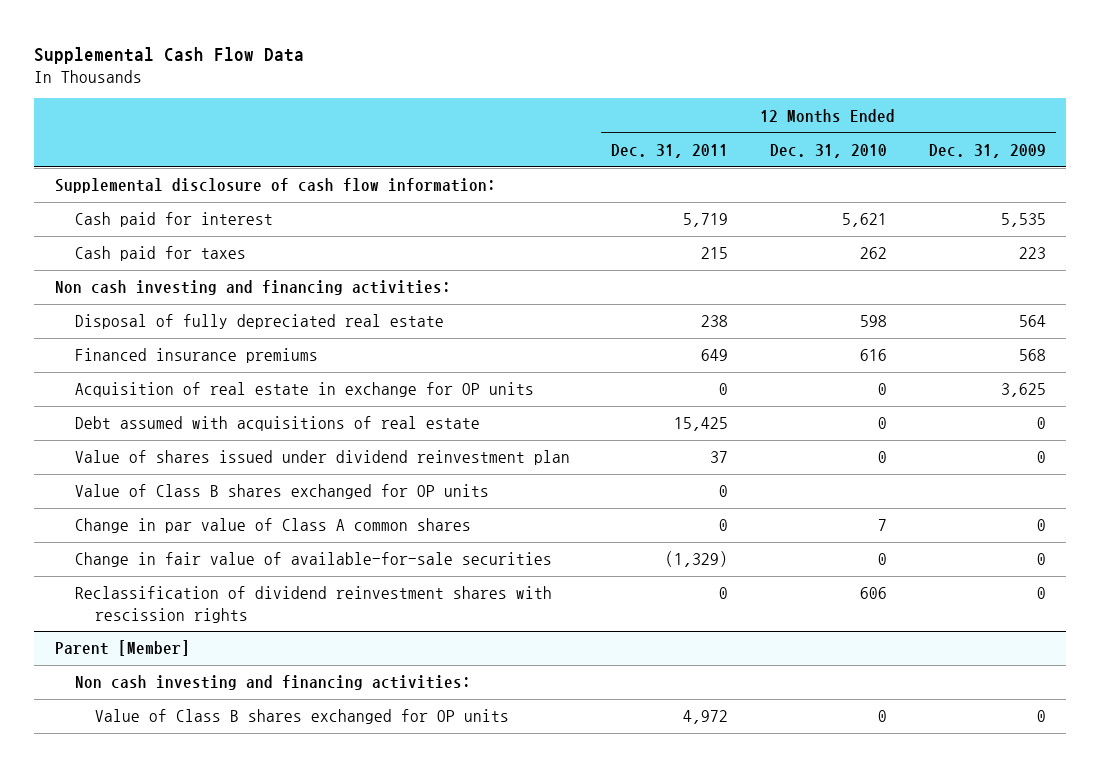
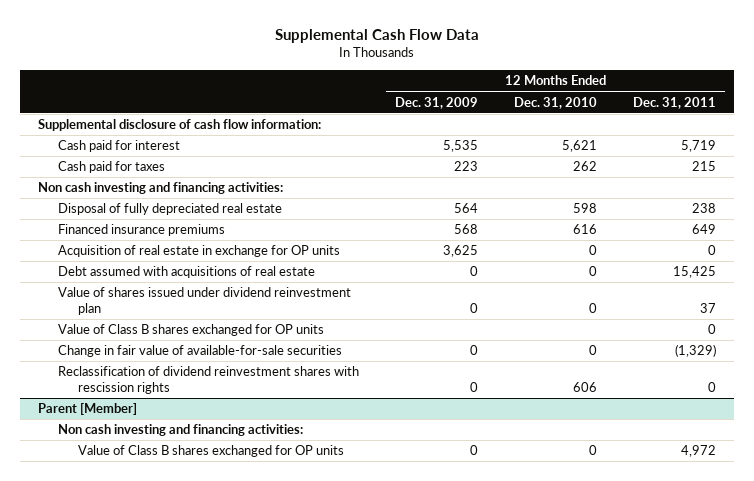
[74,518,471,534] Change in par value of Class A common shares -> none

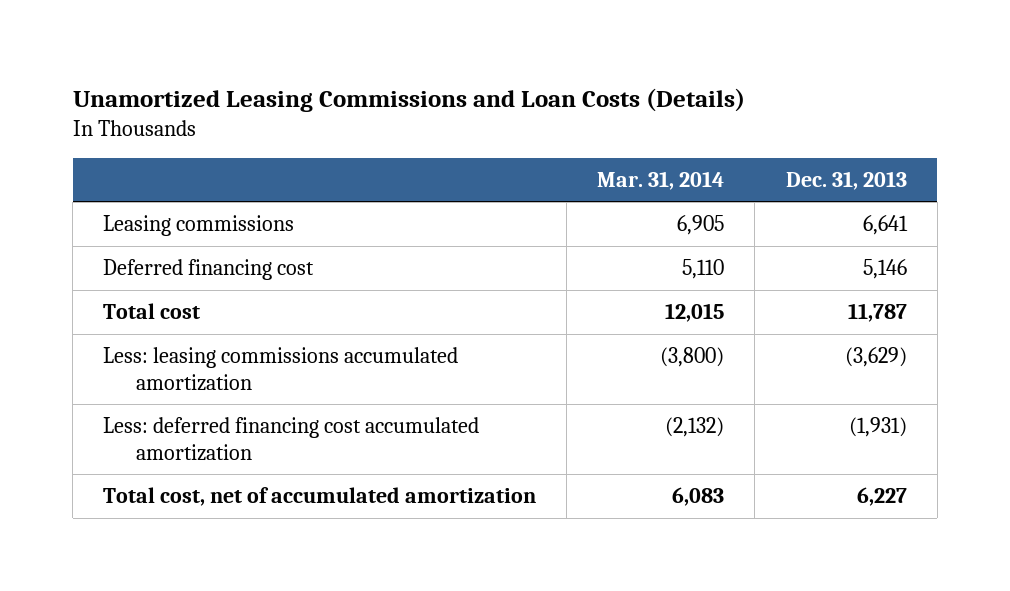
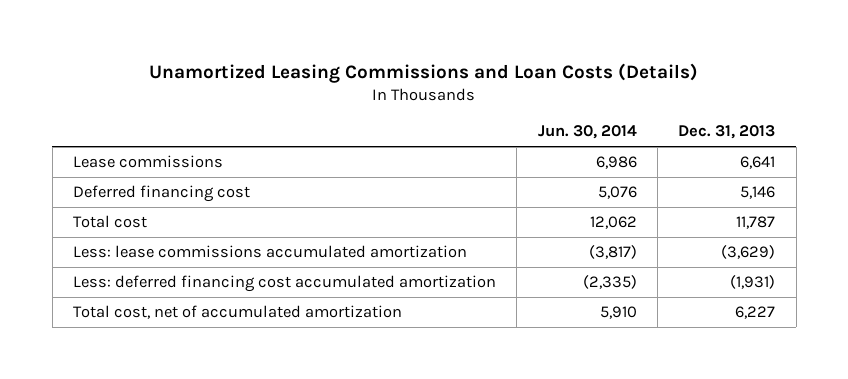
[597,170,725,190] Mar. 31, 2014 -> none
none -> [537,125,637,140] Jun. 30, 2014
[103,215,295,237] Leasing commissions -> [72,155,223,169] Lease commissions
[103,347,459,391] Less: leasing commissions accumulated amortization -> [72,245,467,259] Less: lease commissions accumulated amortization

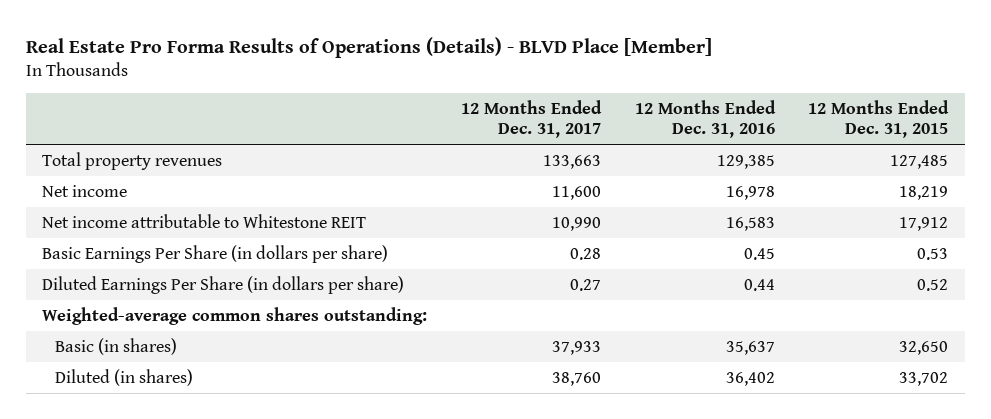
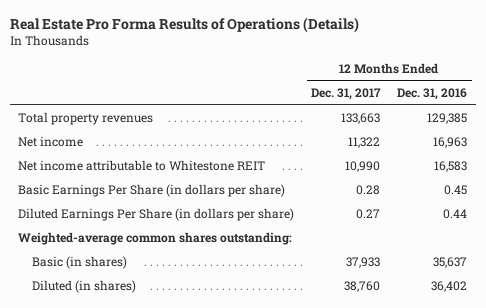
[25,36,712,58] Real Estate Pro Forma Results of Operations (Details) - BLVD Place [Member] -> [9,16,359,33] Real Estate Pro Forma Results of Operations (Details)
[808,99,950,139] 12 Months Ended Dec. 31, 2015 -> none
[551,185,601,200] 11,600 -> [348,137,381,149] 11,322
[725,185,775,200] 16,978 -> [433,137,468,149] 16,963

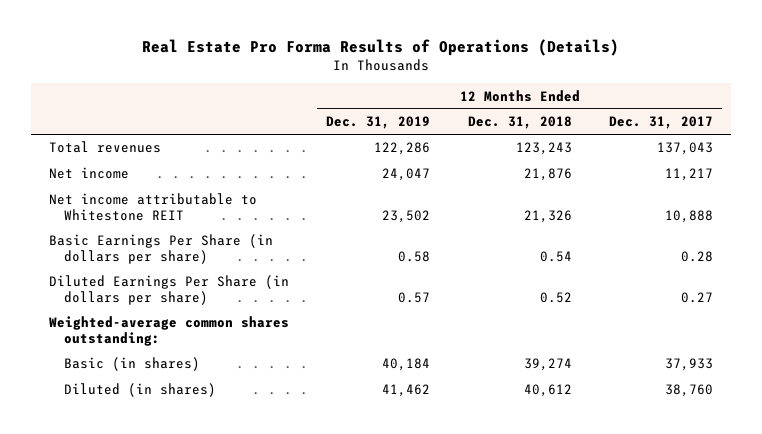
[397,88,468,101] Dec. 31, 2016 -> none
none -> [326,116,431,130] Dec. 31, 2019
none -> [467,116,572,130] Dec. 31, 2018
[18,112,154,126] Total property revenues -> [49,141,162,154] Total revenues
[341,113,381,125] 133,663 -> [656,142,713,156] 137,043
[348,137,381,149] 11,322 -> [664,168,713,182] 11,217
[345,161,381,173] 10,990 -> [664,210,713,224] 10,888

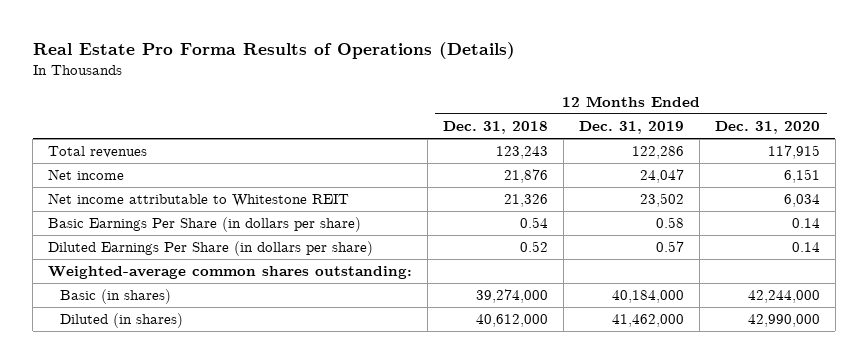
[608,116,713,130] Dec. 31, 2017 -> none
none -> [714,120,820,134] Dec. 31, 2020
[382,358,431,372] 40,184 -> [611,290,684,304] 40,184,000
[523,358,572,372] 39,274 -> [475,289,548,304] 39,274,000
[382,384,431,398] 41,462 -> [611,314,684,328] 41,462,000
[523,384,572,398] 40,612 -> [475,314,548,328] 40,612,000

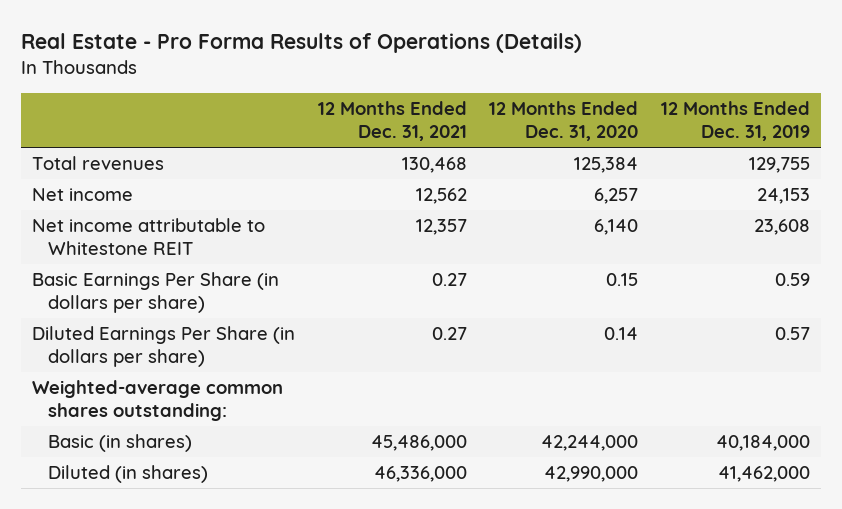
[32,42,515,60] Real Estate Pro Forma Results of Operations (Details) -> [20,33,582,54] Real Estate - Pro Forma Results of Operations (Details)
[442,120,548,134] Dec. 31, 2018 -> none
none -> [317,100,467,141] 12 Months Ended Dec. 31, 2021
[631,146,684,160] 122,286 -> [748,157,810,174] 129,755
[767,145,820,160] 117,915 -> [574,157,639,174] 125,384
[639,169,684,184] 24,047 -> [756,188,810,205] 24,153
[783,169,820,184] 6,151 -> [594,188,639,205] 6,257
[639,193,684,208] 23,502 -> [753,219,810,236] 23,608
[783,194,820,208] 6,034 -> [594,219,639,236] 6,140
[655,217,684,229] 0.58 -> [774,273,810,287] 0.59
[791,218,820,229] 0.14 -> [606,273,639,287] 0.15

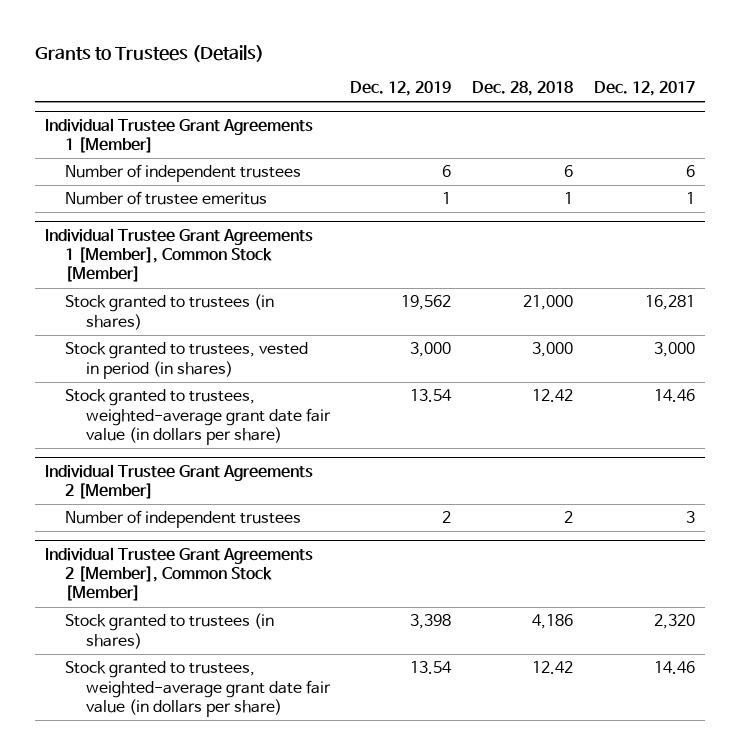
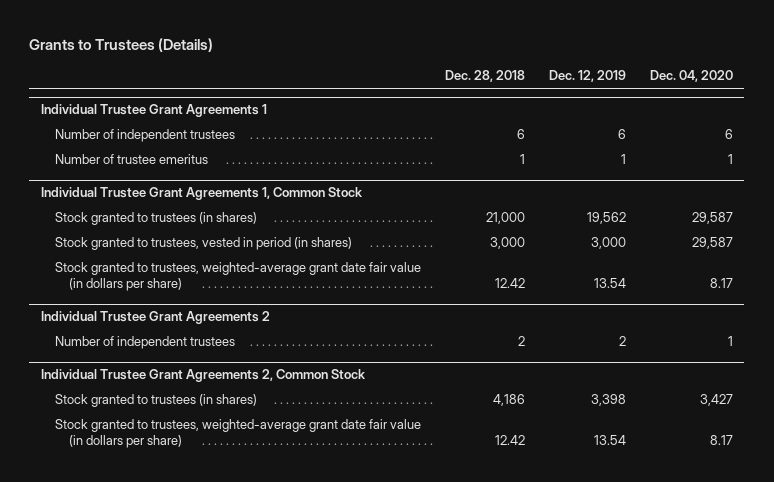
[593,81,695,97] Dec. 12, 2017 -> none
none -> [649,70,733,83] Dec. 04, 2020
[44,117,313,154] Individual Trustee Grant Agreements 1 [Member] -> [41,104,268,118] Individual Trustee Grant Agreements 1
[44,227,313,283] Individual Trustee Grant Agreements 1 [Member], Common Stock [Member] -> [41,187,364,201] Individual Trustee Grant Agreements 1, Common Stock
[44,463,313,500] Individual Trustee Grant Agreements 2 [Member] -> [41,311,271,325] Individual Trustee Grant Agreements 2
[44,546,313,602] Individual Trustee Grant Agreements 2 [Member], Common Stock [Member] -> [41,369,367,383] Individual Trustee Grant Agreements 2, Common Stock

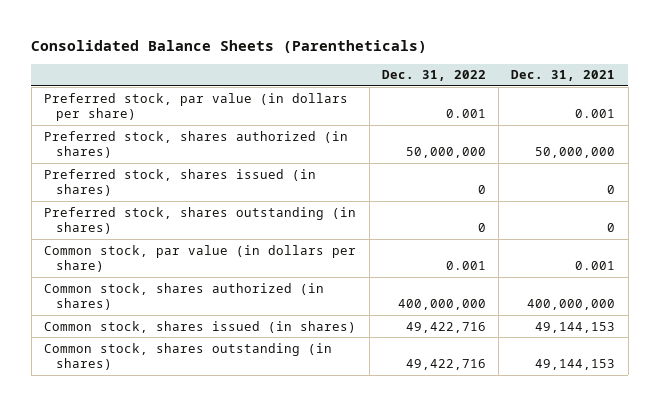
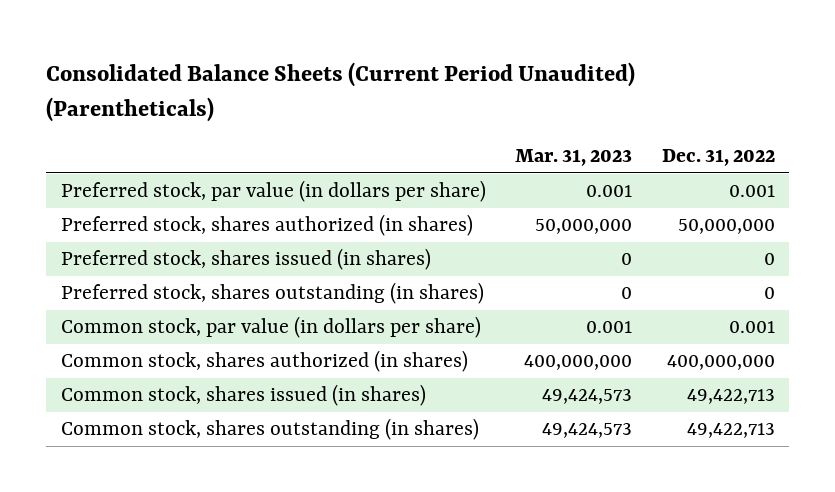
[31,39,428,53] Consolidated Balance Sheets (Parentheticals) -> [46,62,636,123] Consolidated Balance Sheets (Current Period Unaudited) (Parentheticals)
[511,70,616,82] Dec. 31, 2021 -> none
none -> [515,149,633,167] Mar. 31, 2023
[405,321,486,333] 49,422,716 -> [686,389,775,405] 49,422,713
[405,359,486,371] 49,422,716 -> [686,423,775,439] 49,422,713

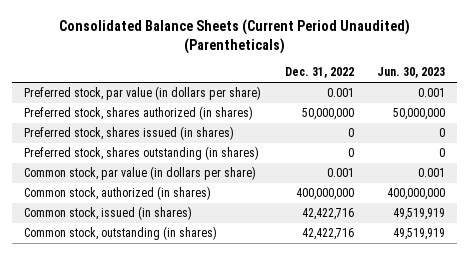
[515,149,633,167] Mar. 31, 2023 -> none
none -> [377,67,446,79] Jun. 30, 2023
[60,350,468,373] Common stock, shares authorized (in shares) -> [24,186,212,201] Common stock, authorized (in shares)
[60,384,426,407] Common stock, shares issued (in shares) -> [24,206,193,221] Common stock, issued (in shares)
[686,389,775,405] 49,422,713 -> [301,208,354,221] 42,422,716
[60,418,479,441] Common stock, shares outstanding (in shares) -> [24,226,218,241] Common stock, outstanding (in shares)
[686,423,775,439] 49,422,713 -> [301,228,354,241] 42,422,716

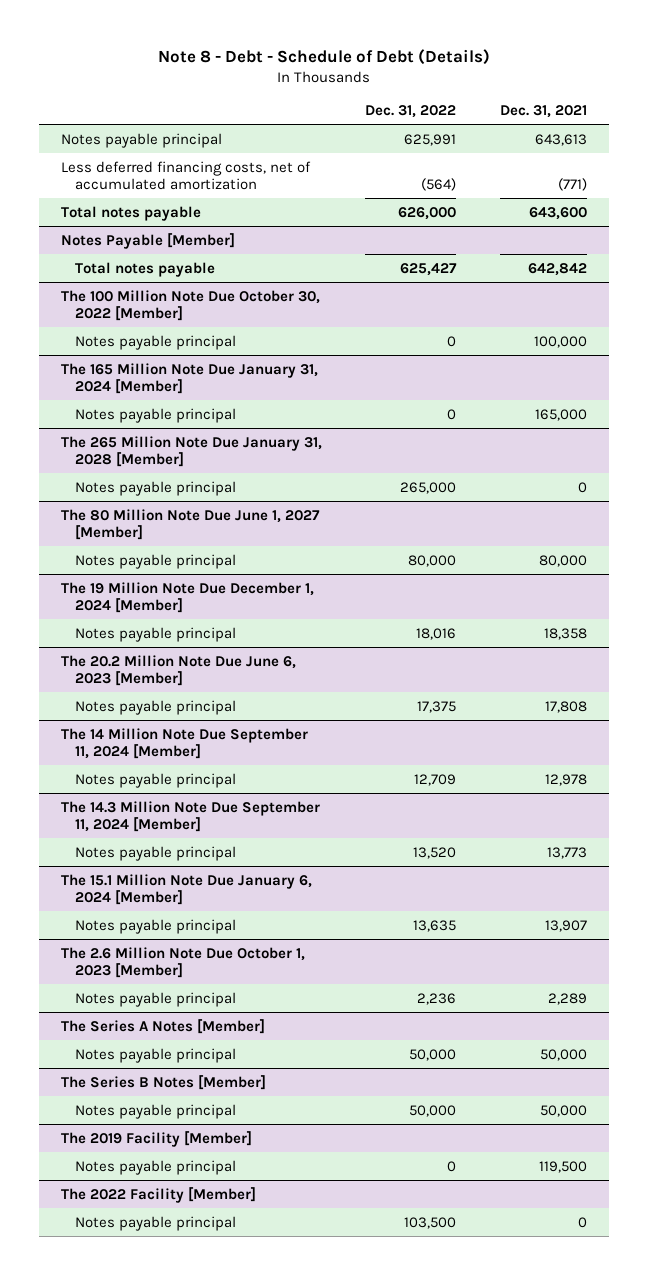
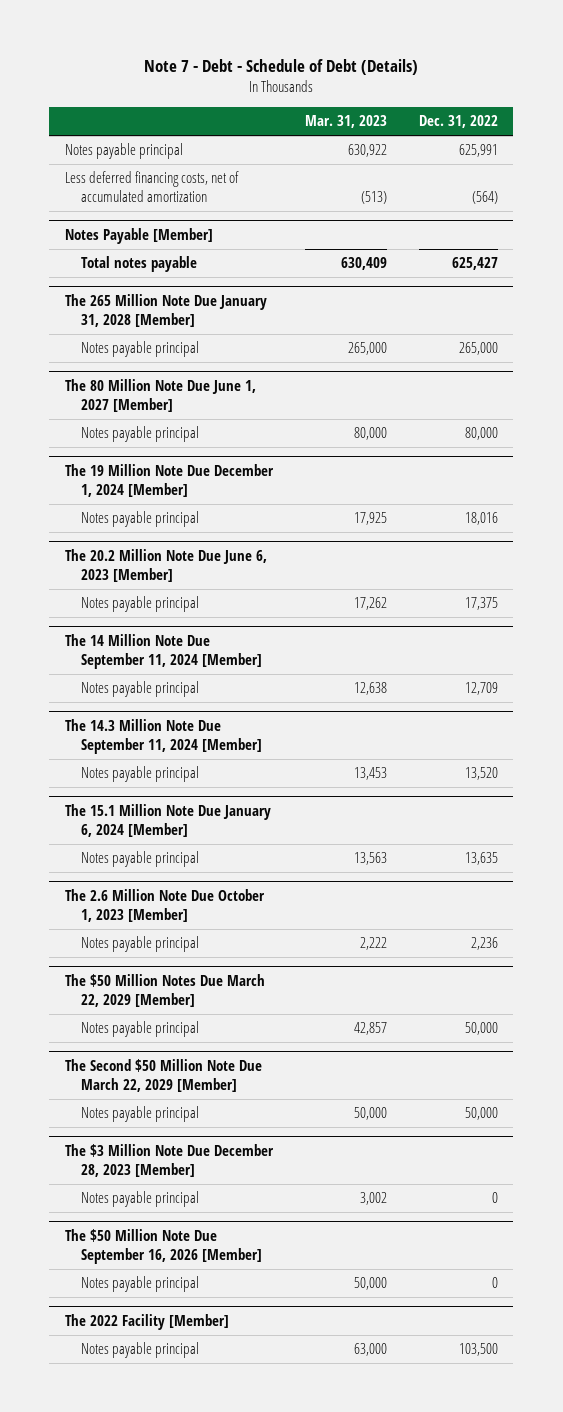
[157,48,490,65] Note 8 - Debt - Schedule of Debt (Details) -> [144,59,419,76] Note 7 - Debt - Schedule of Debt (Details)
[499,105,587,119] Dec. 31, 2021 -> none
none -> [304,115,387,129] Mar. 31, 2023
[60,205,201,221] Total notes payable -> none
[60,289,320,322] The 100 Million Note Due October 30, 2022 [Member] -> none
[74,334,236,350] Notes payable principal -> none
[60,362,318,395] The 165 Million Note Due January 31, 2024 [Member] -> none
[74,407,236,423] Notes payable principal -> none
[60,1018,265,1034] The Series A Notes [Member] -> none
none -> [65,973,266,1007] The $50 Million Notes Due March 22, 2029 [Member]
[60,1074,266,1090] The Series B Notes [Member] -> none
none -> [65,1058,263,1092] The Second $50 Million Note Due March 22, 2029 [Member]
[60,1130,252,1147] The 2019 Facility [Member] -> none
none -> [65,1143,275,1177] The $3 Million Note Due December 28, 2023 [Member]
none -> [65,1228,262,1264] The $50 Million Note Due September 16, 2026 [Member]
none -> [80,1276,199,1293] Notes payable principal

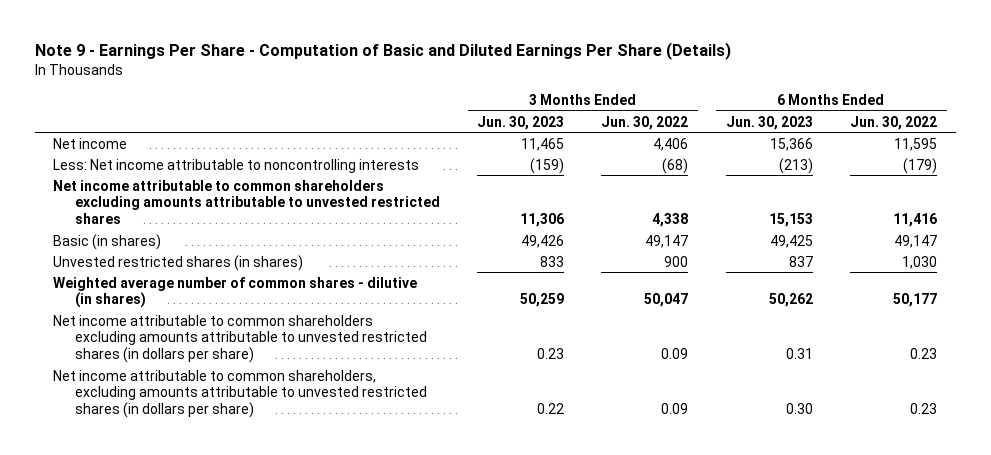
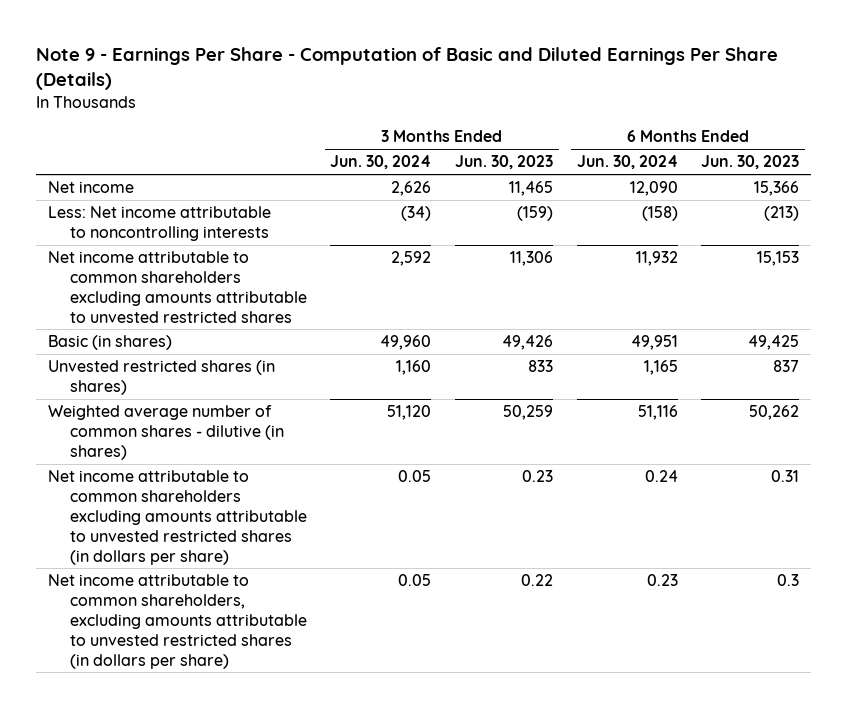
[601,115,689,130] Jun. 30, 2022 -> none
[850,115,938,130] Jun. 30, 2022 -> none
none -> [330,155,432,170] Jun. 30, 2024
none -> [576,155,678,170] Jun. 30, 2024
[785,403,813,415] 0.30 -> [777,574,800,587] 0.3

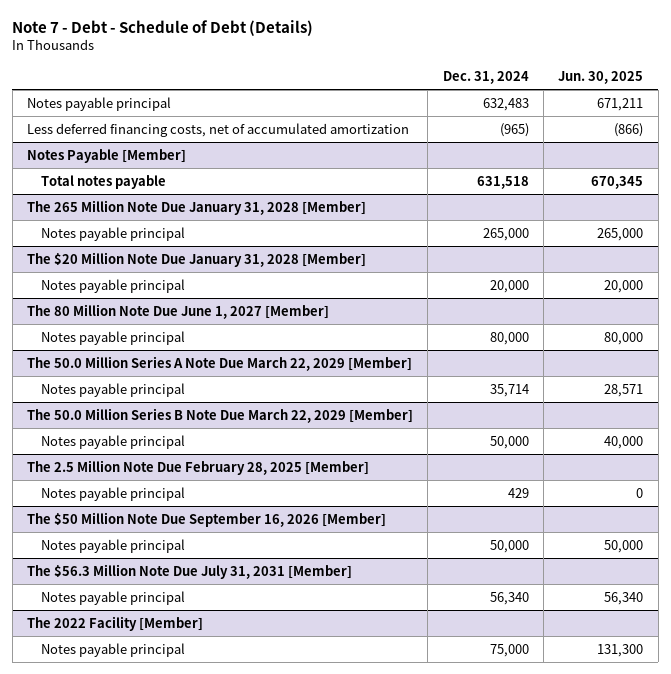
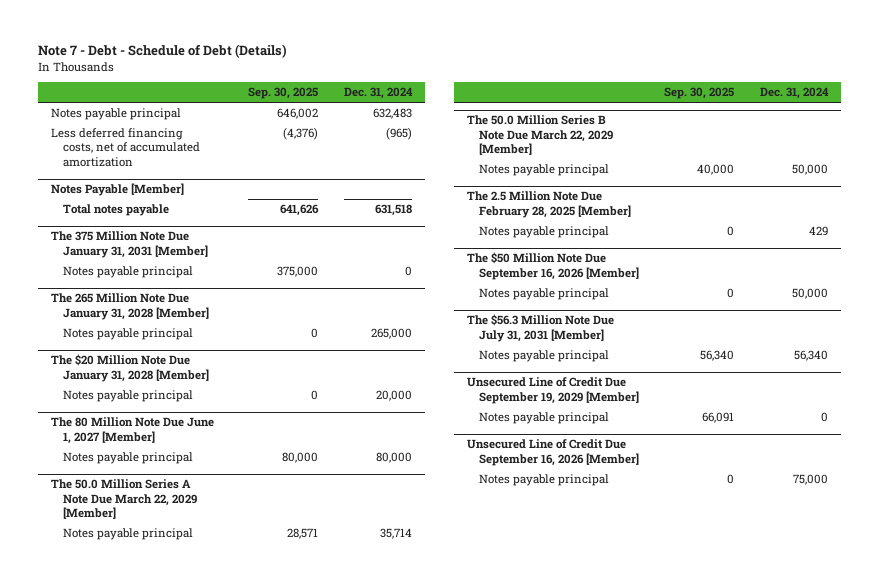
[558,70,644,84] Jun. 30, 2025 -> none
none -> [248,87,319,100] Sep. 30, 2025
none -> [50,231,208,258] The 375 Million Note Due January 31, 2031 [Member]
none -> [62,266,193,279] Notes payable principal
[27,615,204,631] The 2022 Facility [Member] -> none
none -> [466,377,639,404] Unsecured Line of Credit Due September 19, 2029 [Member]
none -> [478,412,609,425] Notes payable principal
none -> [466,439,639,466] Unsecured Line of Credit Due September 16, 2026 [Member]

